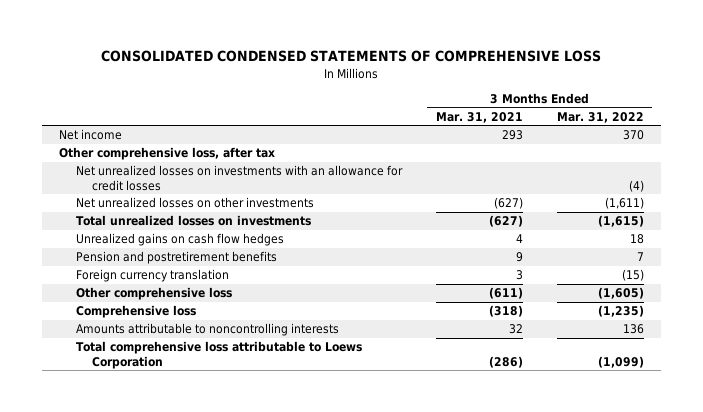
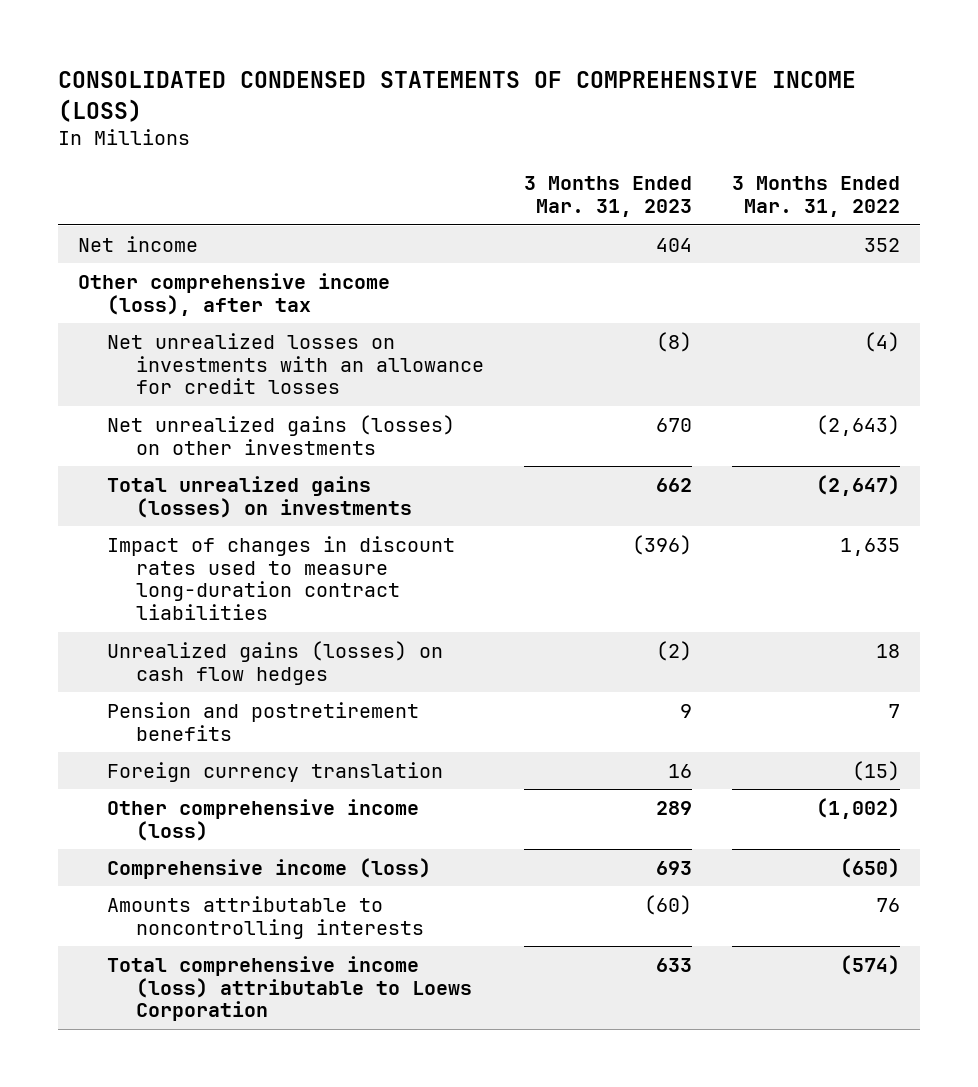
[101,50,602,63] CONSOLIDATED CONDENSED STATEMENTS OF COMPREHENSIVE LOSS -> [57,71,856,122] CONSOLIDATED CONDENSED STATEMENTS OF COMPREHENSIVE INCOME (LOSS)
[435,111,523,123] Mar. 31, 2021 -> none
none -> [524,176,693,218] 3 Months Ended Mar. 31, 2023
[622,130,644,141] 370 -> [864,237,901,252] 352
[59,147,276,161] Other comprehensive loss, after tax -> [77,272,390,316] Other comprehensive income (loss), after tax
[75,197,314,209] Net unrealized losses on other investments -> [107,414,456,455] Net unrealized gains (losses) on other investments
[604,197,644,210] (1,611) -> [816,414,901,436] (2,643)
[75,215,311,227] Total unrealized losses on investments -> [107,475,413,518] Total unrealized gains (losses) on investments
[597,215,644,228] (1,615) -> [816,474,901,496] (2,647)
none -> [107,535,456,621] Impact of changes in discount rates used to measure long-duration contract liabilities
[75,233,284,247] Unrealized gains on cash flow hedges -> [107,640,444,685] Unrealized gains (losses) on cash flow hedges
[75,287,232,301] Other comprehensive loss -> [107,798,420,841] Other comprehensive income (loss)
[597,287,644,300] (1,605) -> [816,797,901,819] (1,002)
[75,305,196,319] Comprehensive loss -> [107,857,432,879] Comprehensive income (loss)
[597,305,644,318] (1,235) -> [840,857,901,878] (650)
[622,324,644,335] 136 -> [876,897,901,912] 76
[75,341,362,369] Total comprehensive loss attributable to Loews Corporation -> [107,955,473,1022] Total comprehensive income (loss) attributable to Loews Corporation
[597,355,644,368] (1,099) -> [840,954,901,975] (574)

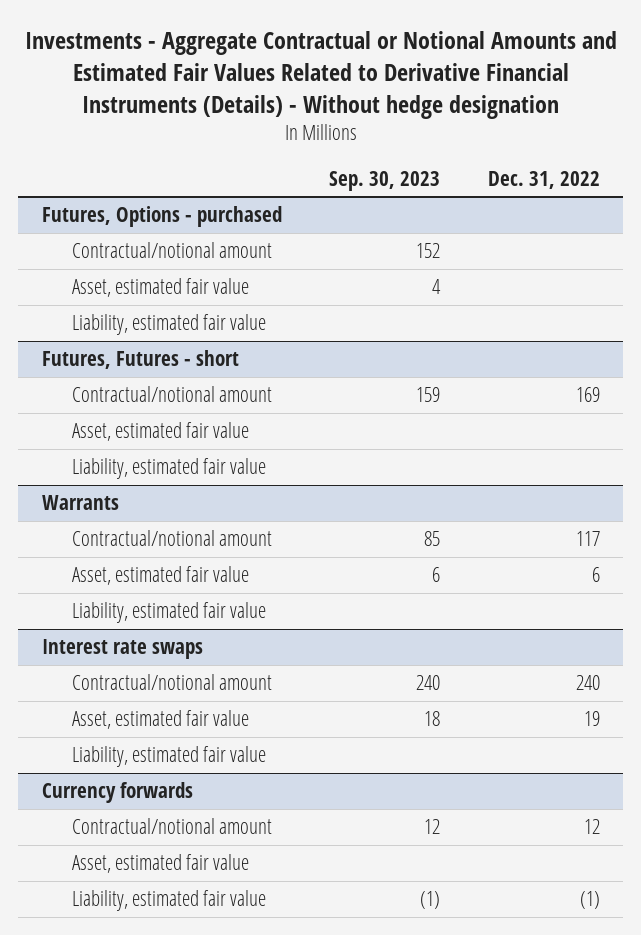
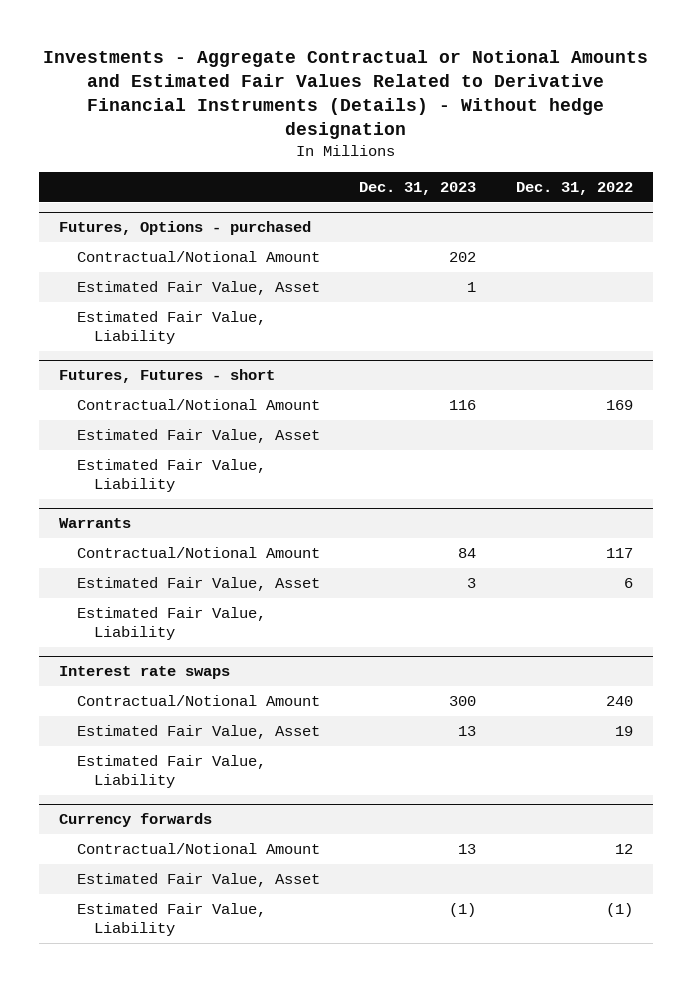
[329,170,441,191] Sep. 30, 2023 -> none
none -> [359,181,477,195] Dec. 31, 2023
[71,242,272,259] Contractual/notional amount -> [76,251,320,263] Contractual/Notional Amount
[71,278,249,298] Asset, estimated fair value -> [76,281,320,296] Estimated Fair Value, Asset
[71,314,266,336] Liability, estimated fair value -> [76,311,266,344] Estimated Fair Value, Liability
[71,386,272,403] Contractual/notional amount -> [76,399,320,411] Contractual/Notional Amount
[71,422,249,442] Asset, estimated fair value -> [76,429,320,444] Estimated Fair Value, Asset
[71,458,266,480] Liability, estimated fair value -> [76,459,266,492] Estimated Fair Value, Liability
[71,530,272,547] Contractual/notional amount -> [76,547,320,559] Contractual/Notional Amount
[71,566,249,586] Asset, estimated fair value -> [76,577,320,592] Estimated Fair Value, Asset
[71,602,266,624] Liability, estimated fair value -> [76,607,266,640] Estimated Fair Value, Liability
[71,674,272,691] Contractual/notional amount -> [76,695,320,707] Contractual/Notional Amount
[71,710,249,730] Asset, estimated fair value -> [76,725,320,740] Estimated Fair Value, Asset
[71,746,266,768] Liability, estimated fair value -> [76,755,266,788] Estimated Fair Value, Liability
[71,818,272,835] Contractual/notional amount -> [76,843,320,855] Contractual/Notional Amount
[71,854,249,874] Asset, estimated fair value -> [76,873,320,888] Estimated Fair Value, Asset
[71,890,266,912] Liability, estimated fair value -> [76,903,266,936] Estimated Fair Value, Liability

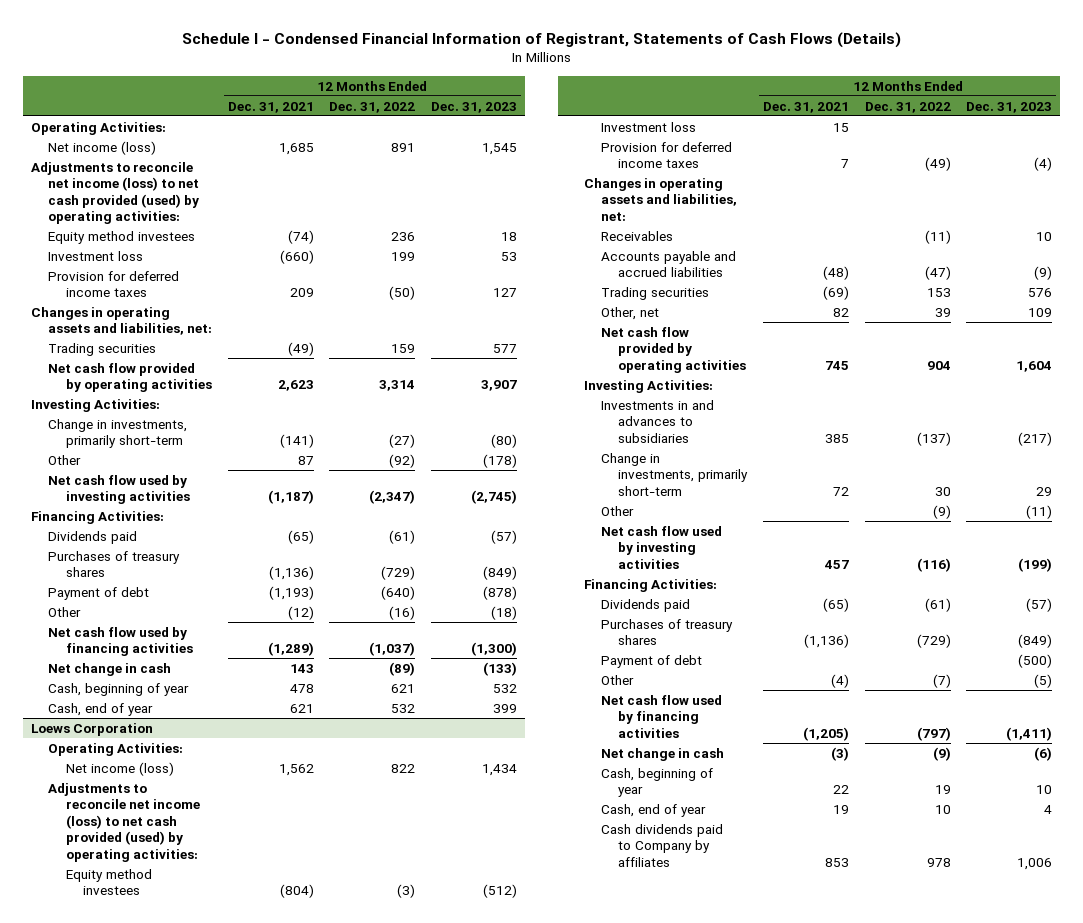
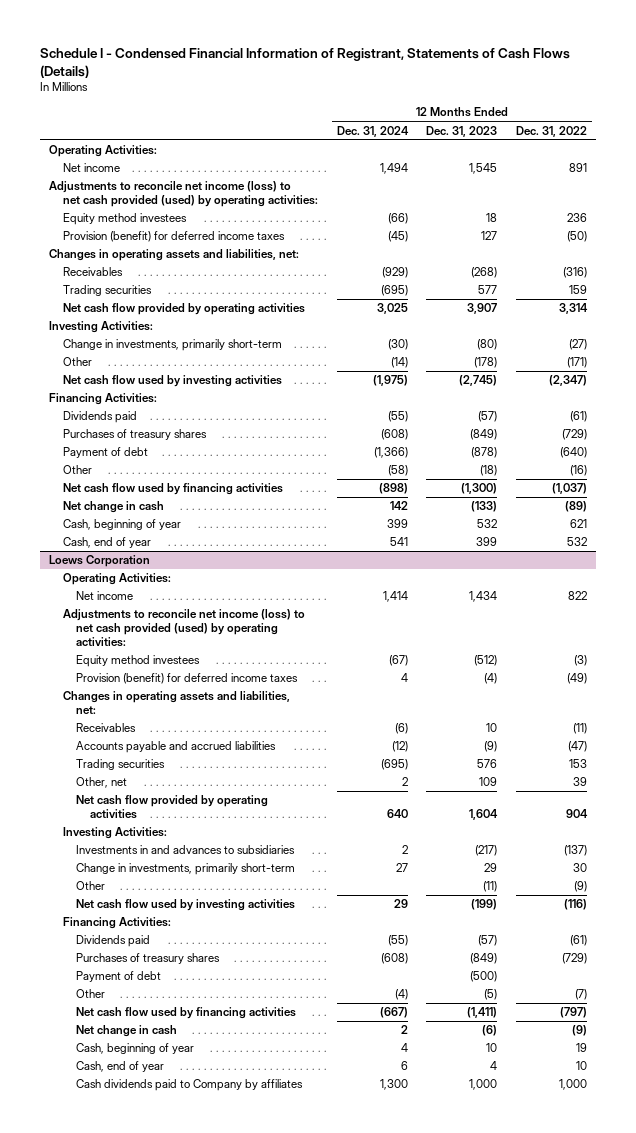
[227,101,314,113] Dec. 31, 2021 -> none
none -> [336,125,409,137] Dec. 31, 2024
[48,140,157,155] Net income (loss) -> [62,163,120,173] Net income
[48,250,144,261] Investment loss -> none
[48,270,180,298] Provision for deferred income taxes -> [62,231,285,243] Provision (benefit) for deferred income taxes
none -> [62,267,123,277] Receivables
[389,453,416,468] (92) -> [566,357,587,369] (171)
[65,761,174,776] Net income (loss) -> [76,591,134,601] Net income
[600,121,696,132] Investment loss -> none
[600,141,732,169] Provision for deferred income taxes -> [76,673,299,685] Provision (benefit) for deferred income taxes
[926,857,951,867] 978 -> [558,1079,587,1091] 1,000
[1017,857,1053,870] 1,006 -> [469,1079,498,1091] 1,000

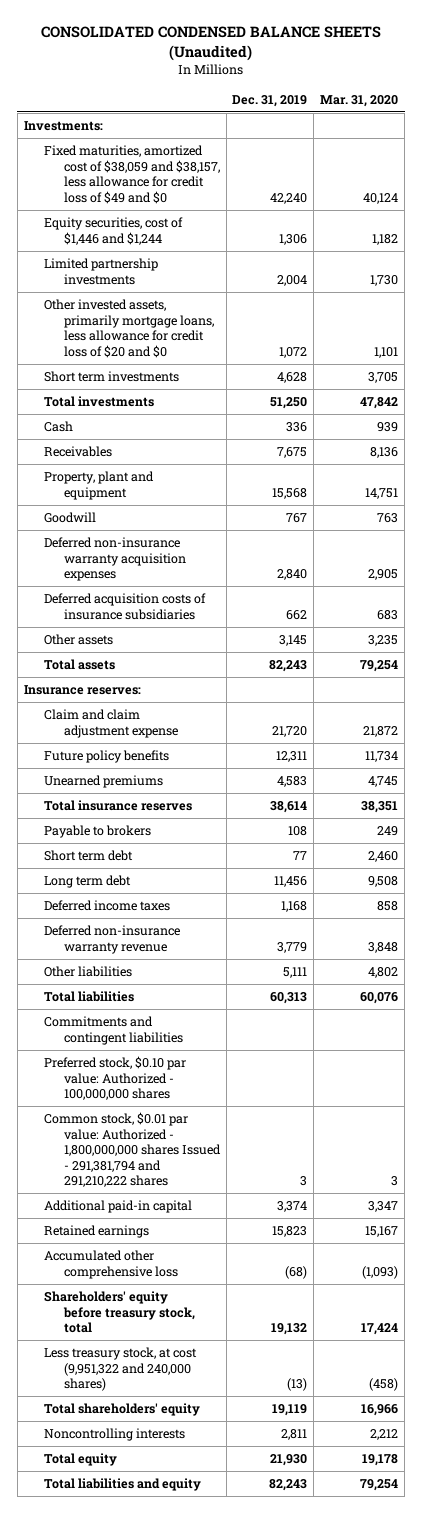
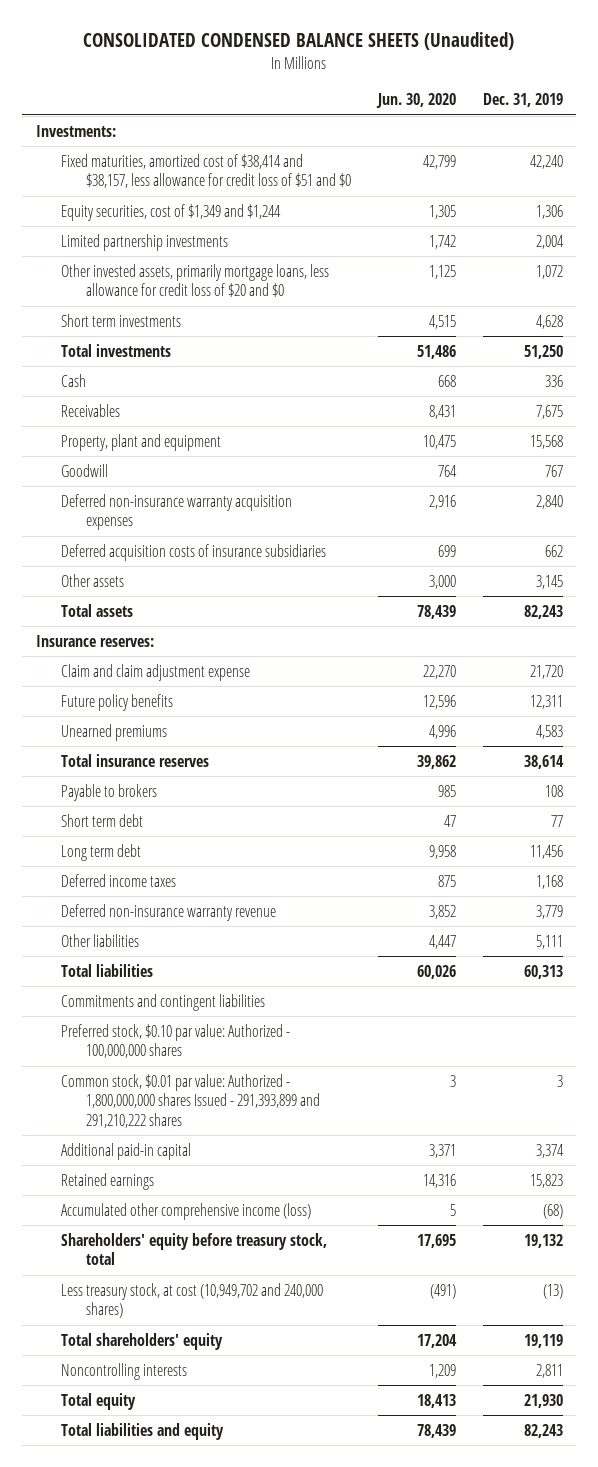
[320,94,399,107] Mar. 31, 2020 -> none
none -> [375,93,456,109] Jun. 30, 2020
[43,145,220,204] Fixed maturities, amortized cost of $38,059 and $38,157, less allowance for credit loss of $49 and $0 -> [60,153,352,189] Fixed maturities, amortized cost of $38,414 and $38,157, less allowance for credit loss of $51 and $0
[43,217,183,245] Equity securities, cost of $1,446 and $1,244 -> [60,203,281,221] Equity securities, cost of $1,349 and $1,244
[43,1112,221,1188] Common stock, $0.01 par value: Authorized - 1,800,000,000 shares Issued - 291,381,794 and 291,210,222 shares -> [60,1073,321,1128] Common stock, $0.01 par value: Authorized - 1,800,000,000 shares Issued - 291,393,899 and 291,210,222 shares
[43,1250,178,1279] Accumulated other comprehensive loss -> [60,1202,311,1220] Accumulated other comprehensive income (loss)
[43,1347,197,1392] Less treasury stock, at cost (9,951,322 and 240,000 shares) -> [60,1282,323,1319] Less treasury stock, at cost (10,949,702 and 240,000 shares)

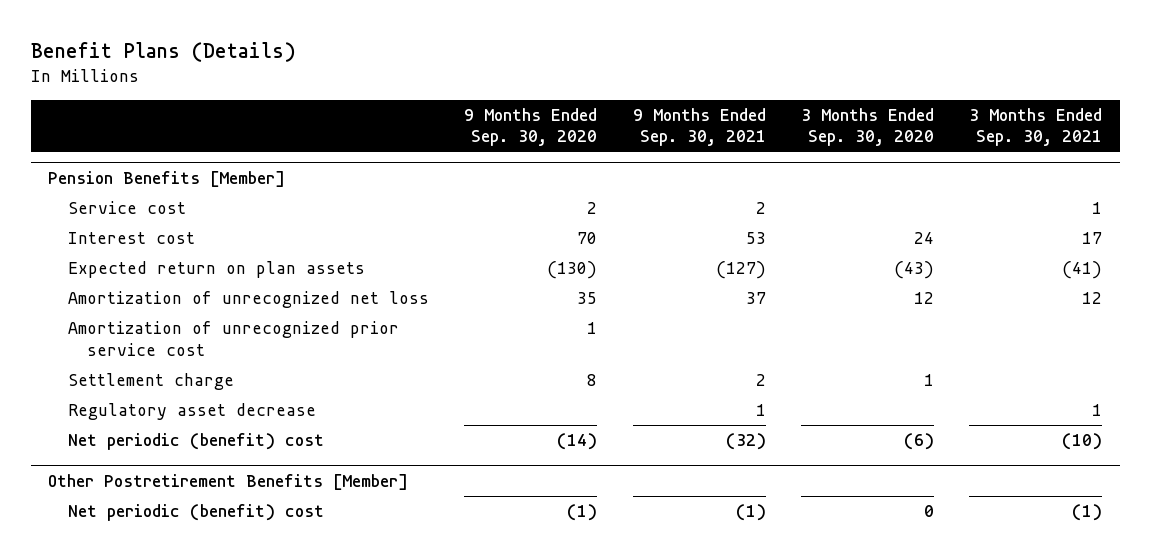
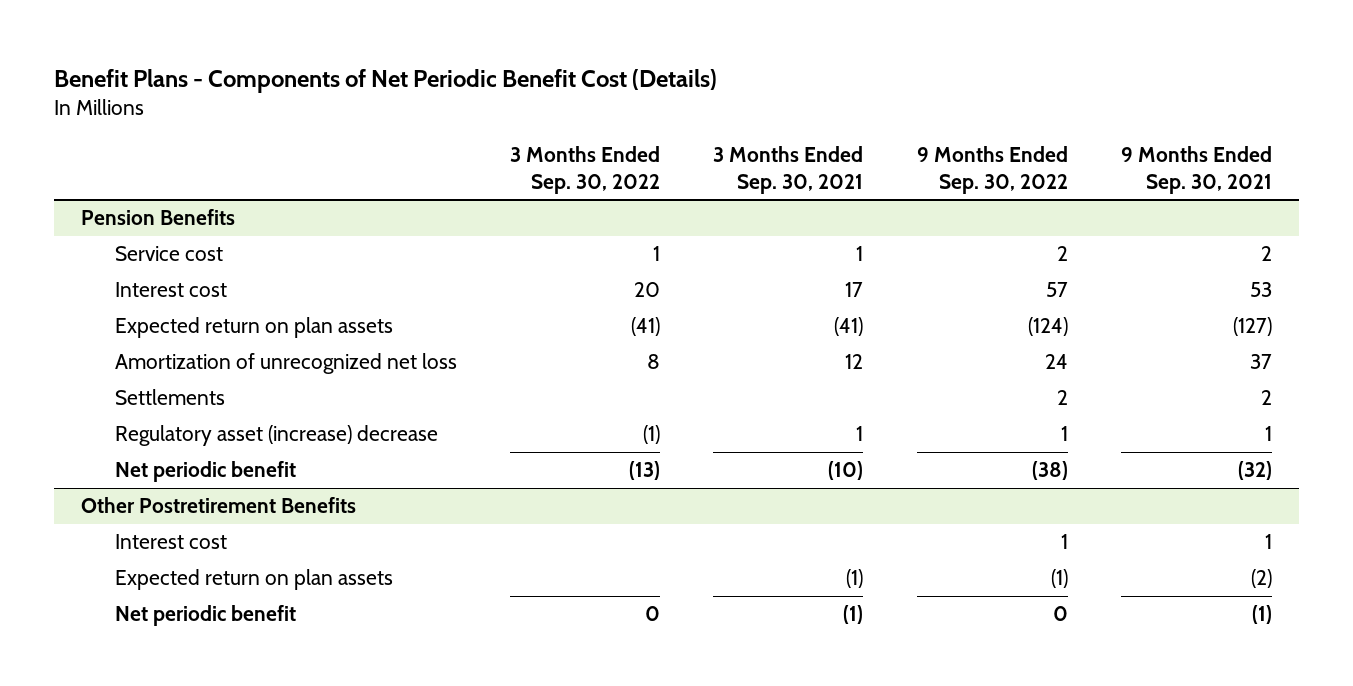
[30,42,296,63] Benefit Plans (Details) -> [54,69,718,94] Benefit Plans - Components of Net Periodic Benefit Cost (Details)
[464,107,598,147] 9 Months Ended Sep. 30, 2020 -> none
[800,107,934,147] 3 Months Ended Sep. 30, 2020 -> none
none -> [509,145,660,194] 3 Months Ended Sep. 30, 2022
none -> [916,145,1068,194] 9 Months Ended Sep. 30, 2022
[48,170,286,187] Pension Benefits [Member] -> [81,209,236,226] Pension Benefits
[67,321,399,356] Amortization of unrecognized prior service cost -> none
[67,373,234,391] Settlement charge -> [114,389,225,406] Settlements
[67,403,316,421] Regulatory asset decrease -> [114,425,438,447] Regulatory asset (increase) decrease
[67,433,324,451] Net periodic (benefit) cost -> [114,461,296,483] Net periodic benefit
[48,473,409,490] Other Postretirement Benefits [Member] -> [81,497,357,514] Other Postretirement Benefits
none -> [114,534,227,550] Interest cost
none -> [114,569,393,591] Expected return on plan assets
[67,504,324,522] Net periodic (benefit) cost -> [114,605,296,627] Net periodic benefit

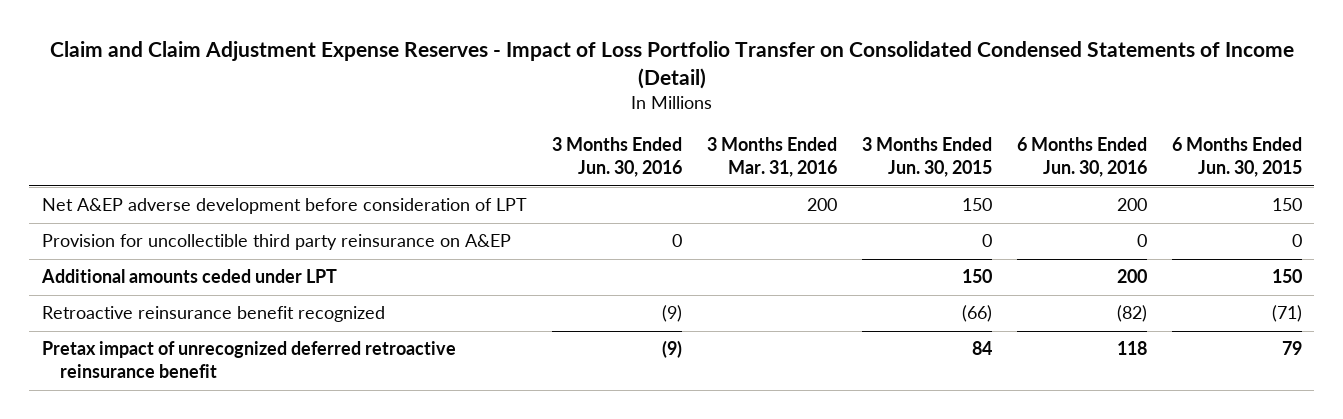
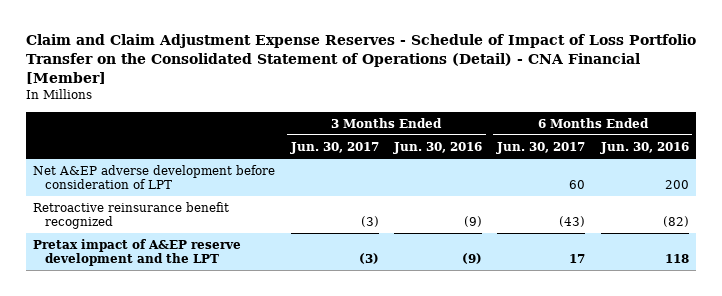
[49,40,1294,89] Claim and Claim Adjustment Expense Reserves - Impact of Loss Portfolio Transfer on Consolidated Condensed Statements of Income (Detail) -> [25,33,696,84] Claim and Claim Adjustment Expense Reserves - Schedule of Impact of Loss Portfolio Transfer on the Consolidated Statement of Operations (Detail) - CNA Financial [Member]
[706,137,837,178] 3 Months Ended Mar. 31, 2016 -> none
[861,137,992,178] 3 Months Ended Jun. 30, 2015 -> none
[1171,137,1302,178] 6 Months Ended Jun. 30, 2015 -> none
none -> [289,141,379,154] Jun. 30, 2017
none -> [496,141,586,154] Jun. 30, 2017
[41,234,511,251] Provision for uncollectible third party reinsurance on A&EP -> none
[40,269,337,284] Additional amounts ceded under LPT -> none
[41,341,456,379] Pretax impact of unrecognized deferred retroactive reinsurance benefit -> [33,239,242,267] Pretax impact of A&EP reserve development and the LPT

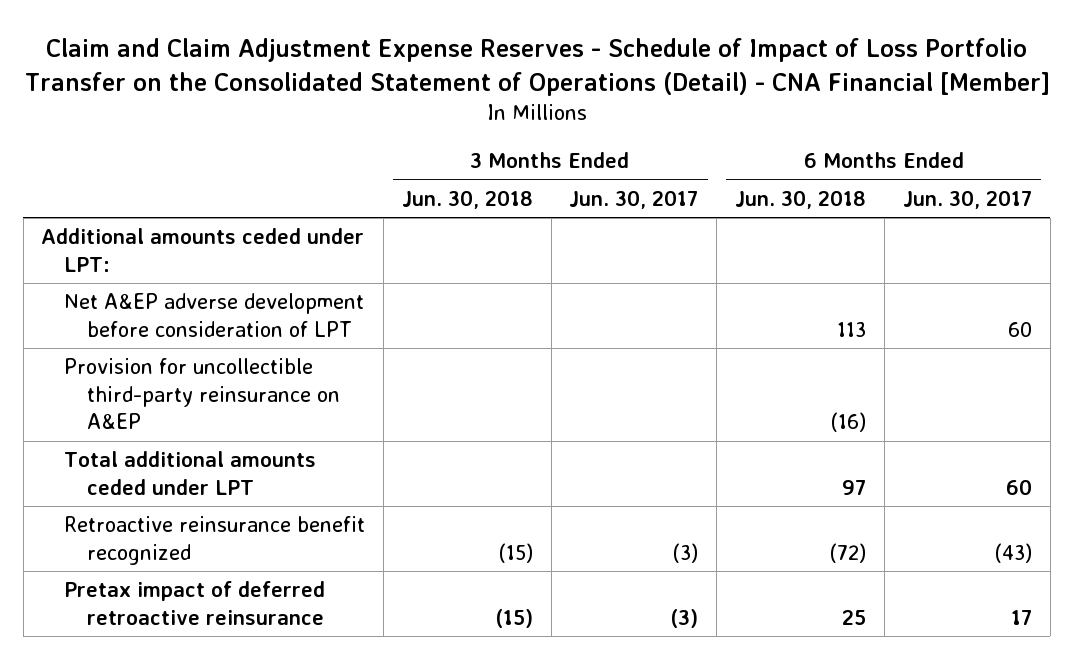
[392,141,482,154] Jun. 30, 2016 -> none
[599,141,689,154] Jun. 30, 2016 -> none
none -> [401,190,533,210] Jun. 30, 2018
none -> [735,190,867,210] Jun. 30, 2018
none -> [41,228,365,272] Additional amounts ceded under LPT:
none -> [64,358,340,430] Provision for uncollectible third-party reinsurance on A&EP
none -> [64,451,317,495] Total additional amounts ceded under LPT
[33,239,242,267] Pretax impact of A&EP reserve development and the LPT -> [64,581,326,625] Pretax impact of deferred retroactive reinsurance

